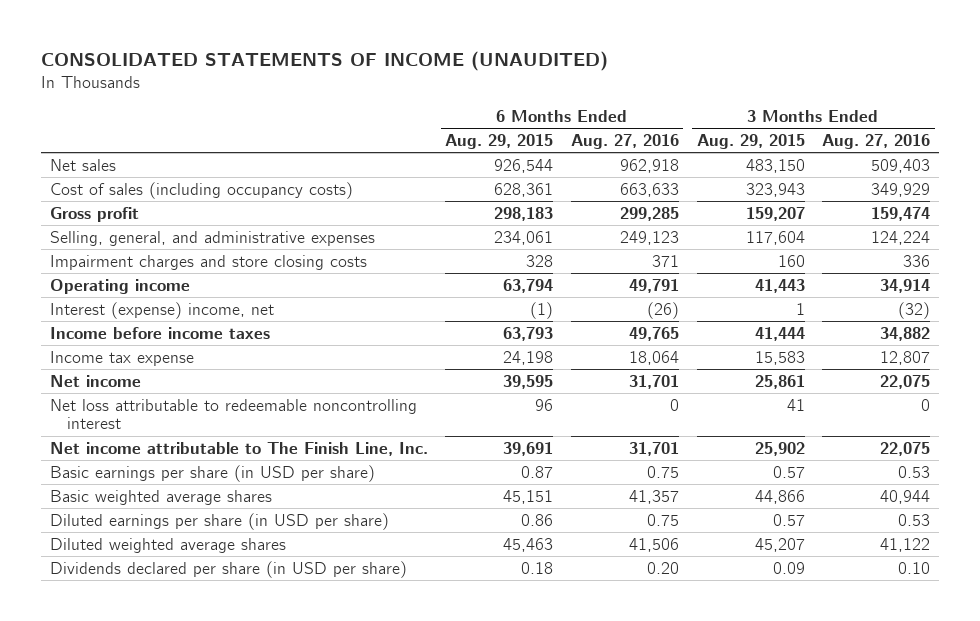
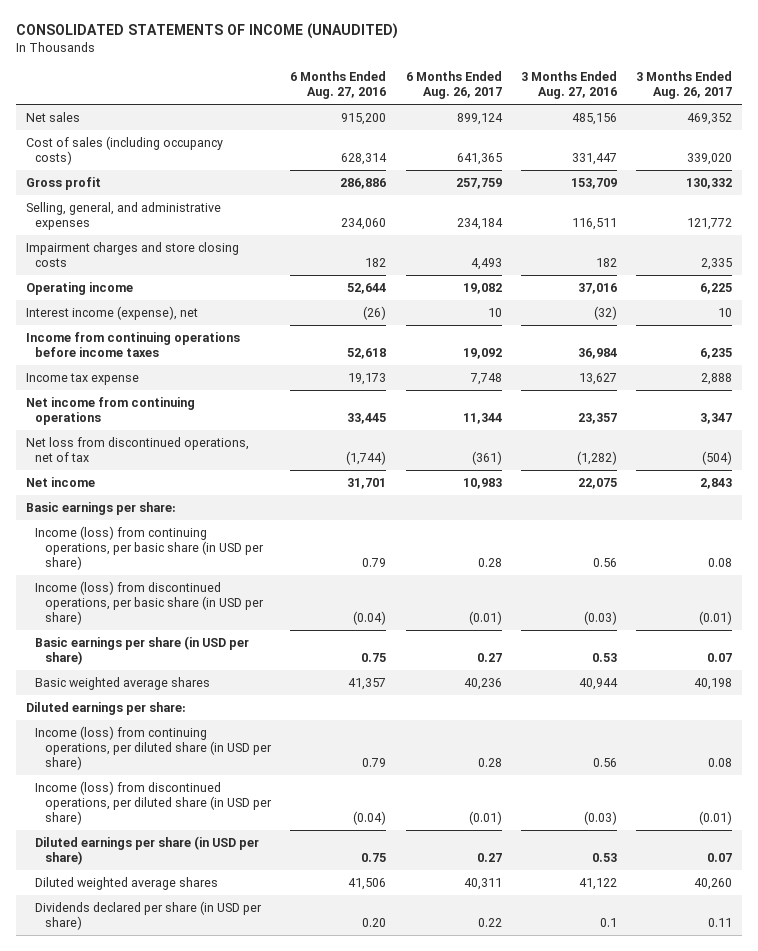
[445,133,554,149] Aug. 29, 2015 -> none
[696,133,805,149] Aug. 29, 2015 -> none
none -> [405,71,502,100] 6 Months Ended Aug. 26, 2017
none -> [636,71,733,100] 3 Months Ended Aug. 26, 2017
[619,158,679,173] 962,918 -> [341,112,387,125] 915,200
[871,158,931,173] 509,403 -> [572,112,618,125] 485,156
[619,182,679,197] 663,633 -> [341,152,388,165] 628,314
[871,182,931,197] 349,929 -> [572,152,618,165] 331,447
[619,206,679,221] 299,285 -> [340,177,387,189] 286,886
[871,206,931,221] 159,474 -> [571,177,618,189] 153,709
[619,230,679,245] 249,123 -> [341,217,387,230] 234,060
[871,230,931,245] 124,224 -> [572,217,618,230] 116,511
[651,254,679,267] 371 -> [365,257,387,267] 182
[903,254,931,267] 336 -> [596,257,618,267] 182
[628,278,679,293] 49,791 -> [347,282,387,294] 52,644
[880,278,931,293] 34,914 -> [578,282,618,294] 37,016
[49,301,274,319] Interest (expense) income, net -> [25,305,198,320] Interest income (expense), net
[49,326,270,339] Income before income taxes -> [25,331,240,357] Income from continuing operations before income taxes
[628,326,679,341] 49,765 -> [347,347,387,359] 52,618
[880,326,931,341] 34,882 -> [578,347,618,359] 36,984
[628,350,679,365] 18,064 -> [348,372,387,385] 19,173
[880,350,931,365] 12,807 -> [579,372,618,385] 13,627
none -> [25,396,195,425] Net income from continuing operations
none -> [25,436,249,462] Net loss from discontinued operations, net of tax
[49,398,417,430] Net loss attributable to redeemable noncontrolling interest -> none
[49,441,428,456] Net income attributable to The Finish Line, Inc. -> none
none -> [25,501,176,515] Basic earnings per share:
none -> [35,525,264,571] Income (loss) from continuing operations, per basic share (in USD per share)
none -> [35,580,264,626] Income (loss) from discontinued operations, per basic share (in USD per share)
none -> [25,701,186,715] Diluted earnings per share:
none -> [35,725,272,771] Income (loss) from continuing operations, per diluted share (in USD per share)
none -> [35,780,272,826] Income (loss) from discontinued operations, per diluted share (in USD per share)
[898,561,931,574] 0.10 -> [600,917,618,927] 0.1

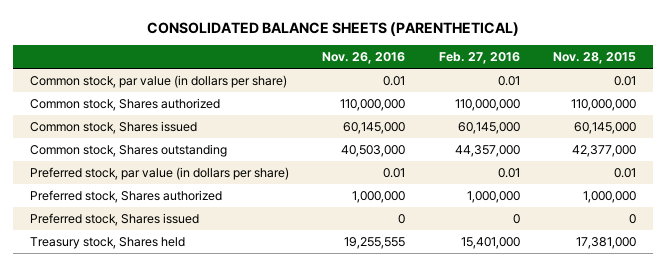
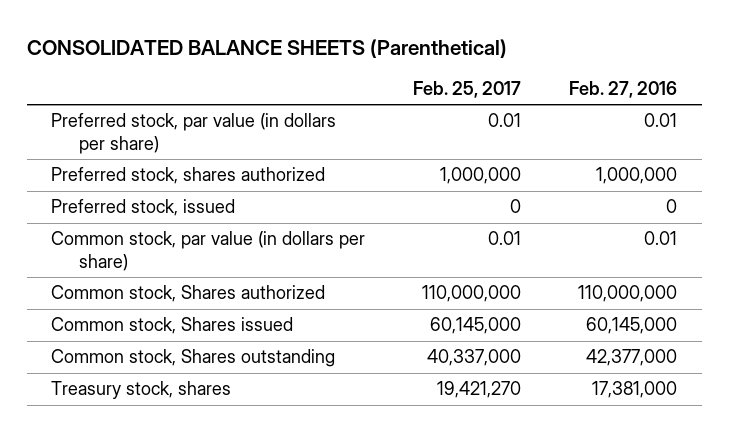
[146,21,519,36] CONSOLIDATED BALANCE SHEETS (PARENTHETICAL) -> [27,38,508,58] CONSOLIDATED BALANCE SHEETS (Parenthetical)
[322,51,406,64] Nov. 26, 2016 -> none
[552,51,636,64] Nov. 28, 2015 -> none
none -> [413,80,522,98] Feb. 25, 2017
[29,166,289,180] Preferred stock, par value (in dollars per share) -> [51,113,337,154] Preferred stock, par value (in dollars per share)
none -> [51,167,326,185] Preferred stock, shares authorized
none -> [51,199,236,217] Preferred stock, issued
[29,189,222,203] Preferred stock, Shares authorized -> none
[29,212,199,226] Preferred stock, Shares issued -> none
[454,144,520,157] 44,357,000 -> [586,349,678,367] 42,377,000
[29,236,185,249] Treasury stock, Shares held -> [51,381,232,400] Treasury stock, shares
[460,236,520,249] 15,401,000 -> [592,381,678,399] 17,381,000

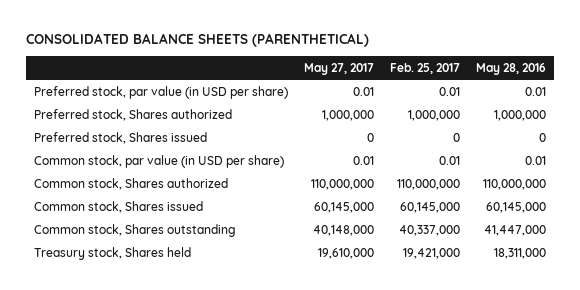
[27,38,508,58] CONSOLIDATED BALANCE SHEETS (Parenthetical) -> [26,33,370,48] CONSOLIDATED BALANCE SHEETS (PARENTHETICAL)
[569,80,678,98] Feb. 27, 2016 -> none
none -> [304,63,375,76] May 27, 2017
none -> [476,63,547,76] May 28, 2016
[51,113,337,154] Preferred stock, par value (in dollars per share) -> [34,85,289,99] Preferred stock, par value (in USD per share)
[51,167,326,185] Preferred stock, shares authorized -> [34,108,233,121] Preferred stock, Shares authorized
[51,199,236,217] Preferred stock, issued -> [34,131,208,144] Preferred stock, Shares issued
[51,231,366,271] Common stock, par value (in dollars per share) -> [34,154,285,168] Common stock, par value (in USD per share)
[51,381,232,400] Treasury stock, shares -> [34,246,192,260] Treasury stock, Shares held
[437,381,522,399] 19,421,270 -> [403,247,461,259] 19,421,000

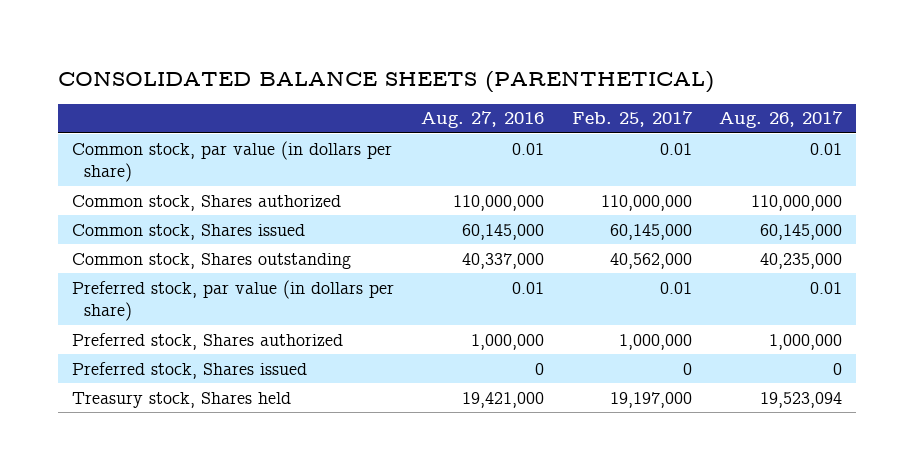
[304,63,375,76] May 27, 2017 -> none
[476,63,547,76] May 28, 2016 -> none
none -> [421,111,545,129] Aug. 27, 2016
none -> [719,111,844,129] Aug. 26, 2017
[34,85,289,99] Preferred stock, par value (in USD per share) -> none
[34,154,285,168] Common stock, par value (in USD per share) -> [71,140,392,183] Common stock, par value (in dollars per share)
[399,224,461,236] 40,337,000 -> [609,252,692,269] 40,562,000
none -> [71,279,394,322] Preferred stock, par value (in dollars per share)
[34,108,233,121] Preferred stock, Shares authorized -> [71,332,343,350] Preferred stock, Shares authorized
[34,131,208,144] Preferred stock, Shares issued -> [71,361,307,379] Preferred stock, Shares issued
[403,247,461,259] 19,421,000 -> [609,391,692,408] 19,197,000

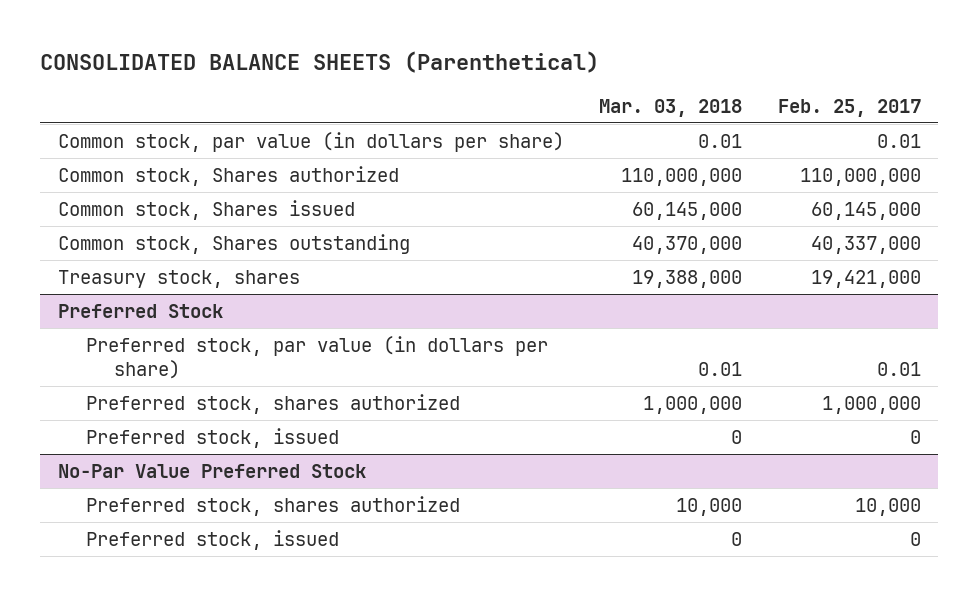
[57,70,714,93] CONSOLIDATED BALANCE SHEETS (PARENTHETICAL) -> [40,50,600,73] CONSOLIDATED BALANCE SHEETS (Parenthetical)
[421,111,545,129] Aug. 27, 2016 -> none
[719,111,844,129] Aug. 26, 2017 -> none
none -> [599,98,743,117] Mar. 03, 2018
[609,252,692,269] 40,562,000 -> [810,235,921,254] 40,337,000
none -> [57,269,300,288] Treasury stock, shares
none -> [57,303,223,318] Preferred Stock
[71,391,291,408] Treasury stock, Shares held -> none
[71,332,343,350] Preferred stock, Shares authorized -> [86,393,461,414] Preferred stock, shares authorized
[71,361,307,379] Preferred stock, Shares issued -> [86,427,340,448] Preferred stock, issued
none -> [57,463,366,478] No-Par Value Preferred Stock
none -> [86,495,461,516] Preferred stock, shares authorized
none -> [86,529,340,550] Preferred stock, issued

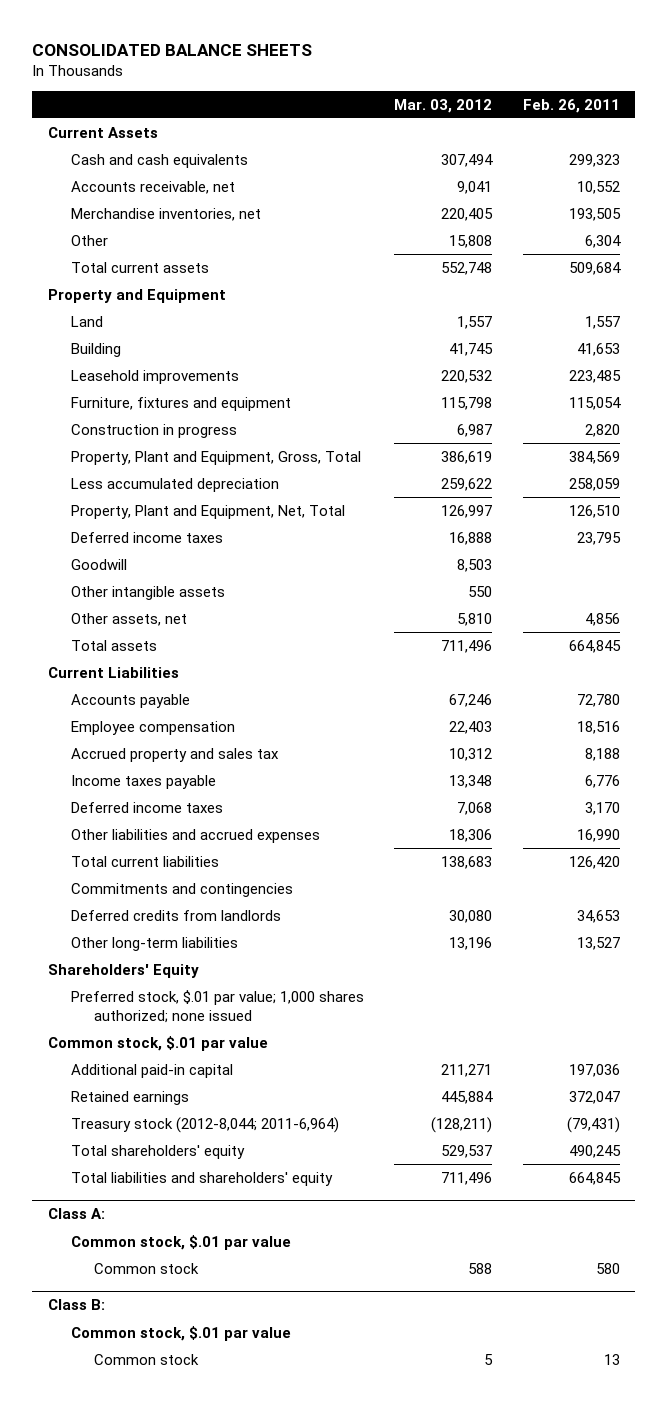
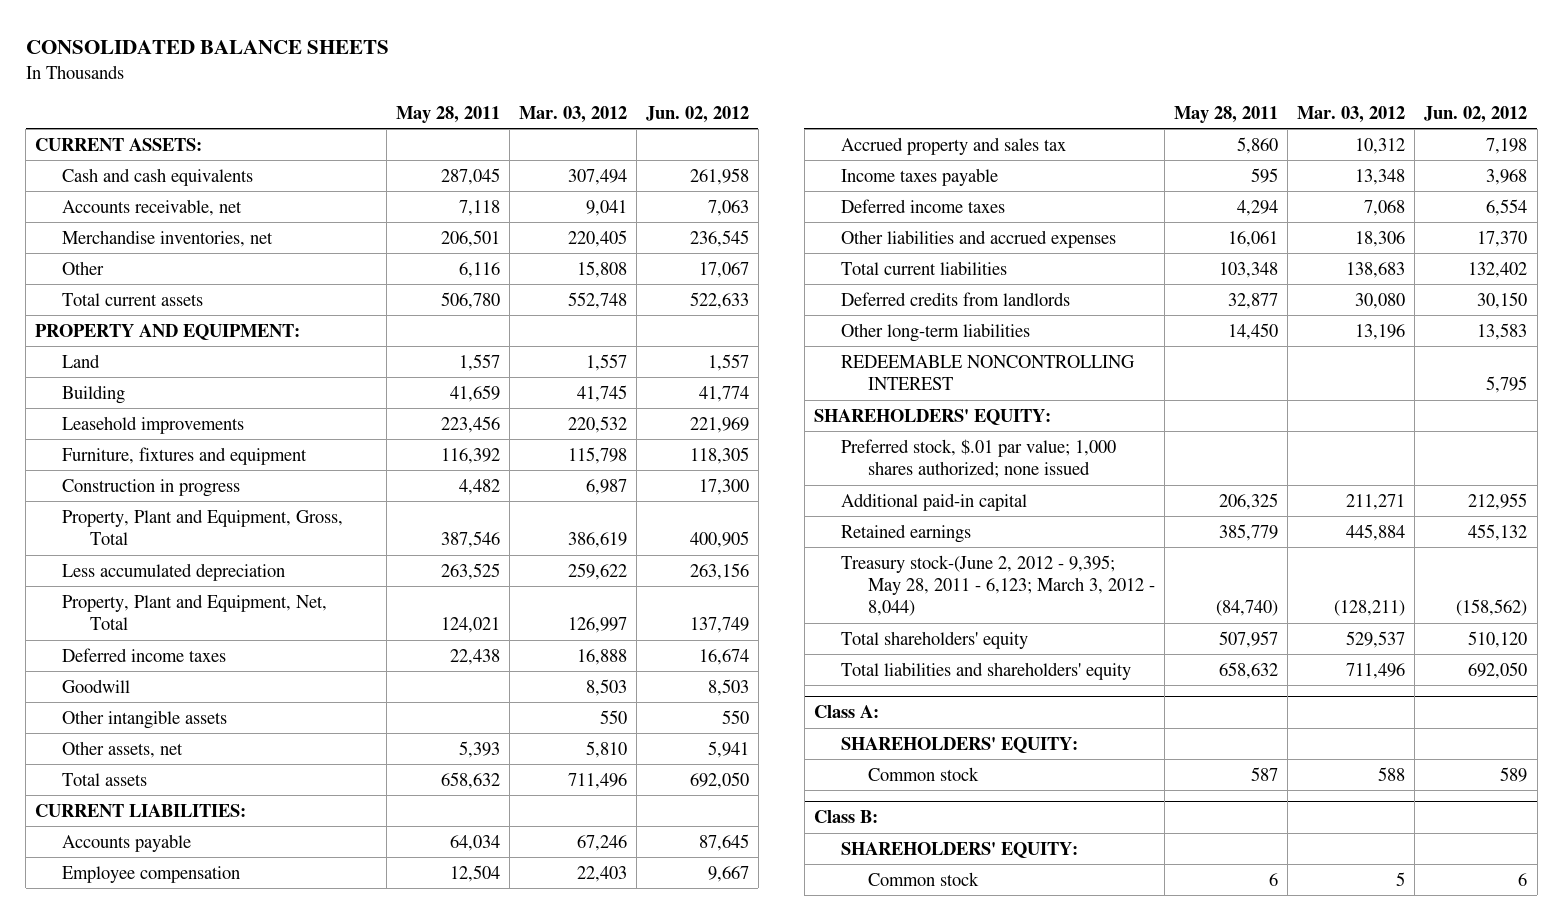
[523,98,621,113] Feb. 26, 2011 -> none
none -> [395,105,500,123] May 28, 2011
none -> [645,105,749,123] Jun. 02, 2012
[47,126,158,138] Current Assets -> [35,137,203,151] CURRENT ASSETS:
[47,288,226,303] Property and Equipment -> [35,323,301,340] PROPERTY AND EQUIPMENT:
[47,666,179,678] Current Liabilities -> [35,803,247,817] CURRENT LIABILITIES:
[70,882,293,897] Commitments and contingencies -> none
none -> [840,354,1135,391] REDEEMABLE NONCONTROLLING INTEREST
[47,963,199,978] Shareholders' Equity -> [813,408,1051,425] SHAREHOLDERS' EQUITY:
[47,1035,268,1051] Common stock, $.01 par value -> none
[70,1116,339,1133] Treasury stock (2012-8,044; 2011-6,964) -> [840,554,1156,617] Treasury stock-(June 2, 2012 - 9,395; May 28, 2011 - 6,123; March 3, 2012 - 8,044)
[70,1234,291,1250] Common stock, $.01 par value -> none
none -> [840,736,1078,753] SHAREHOLDERS' EQUITY:
[70,1325,291,1341] Common stock, $.01 par value -> none
none -> [840,841,1078,858] SHAREHOLDERS' EQUITY:

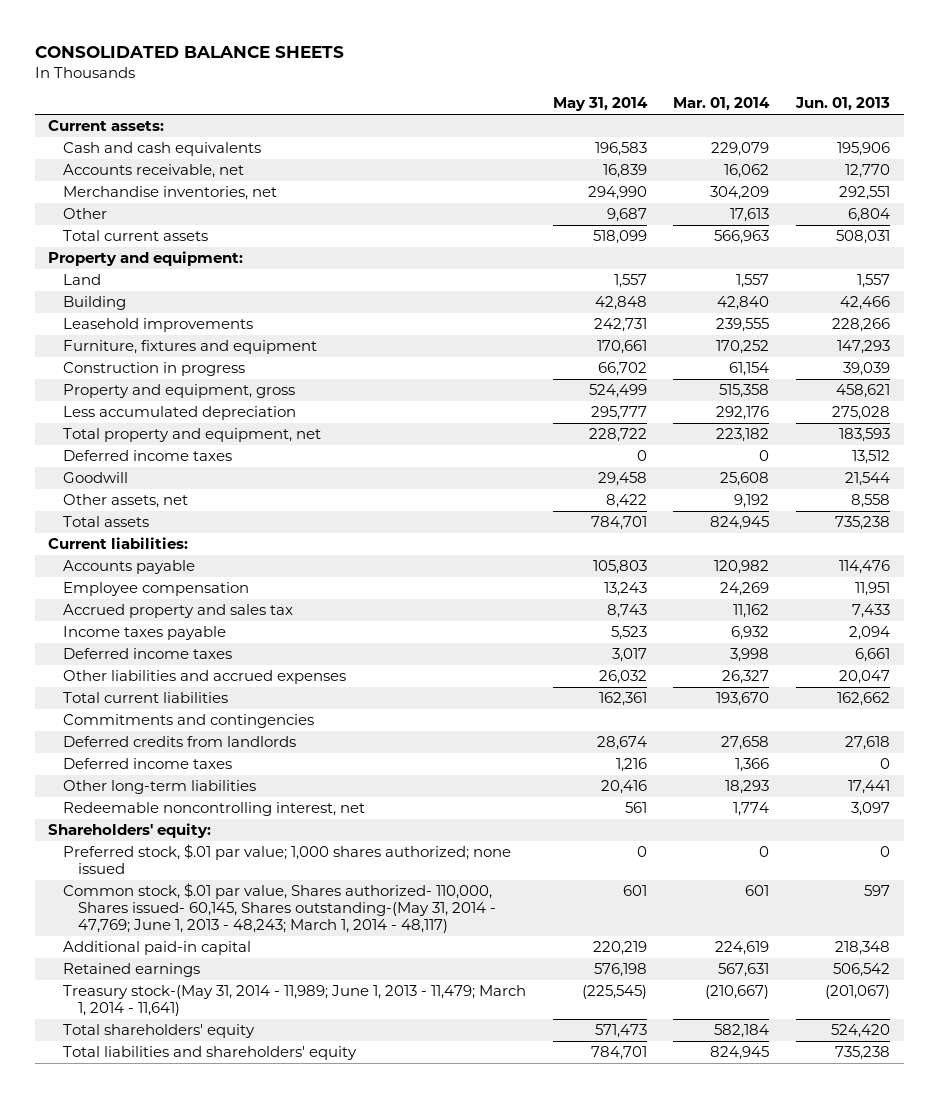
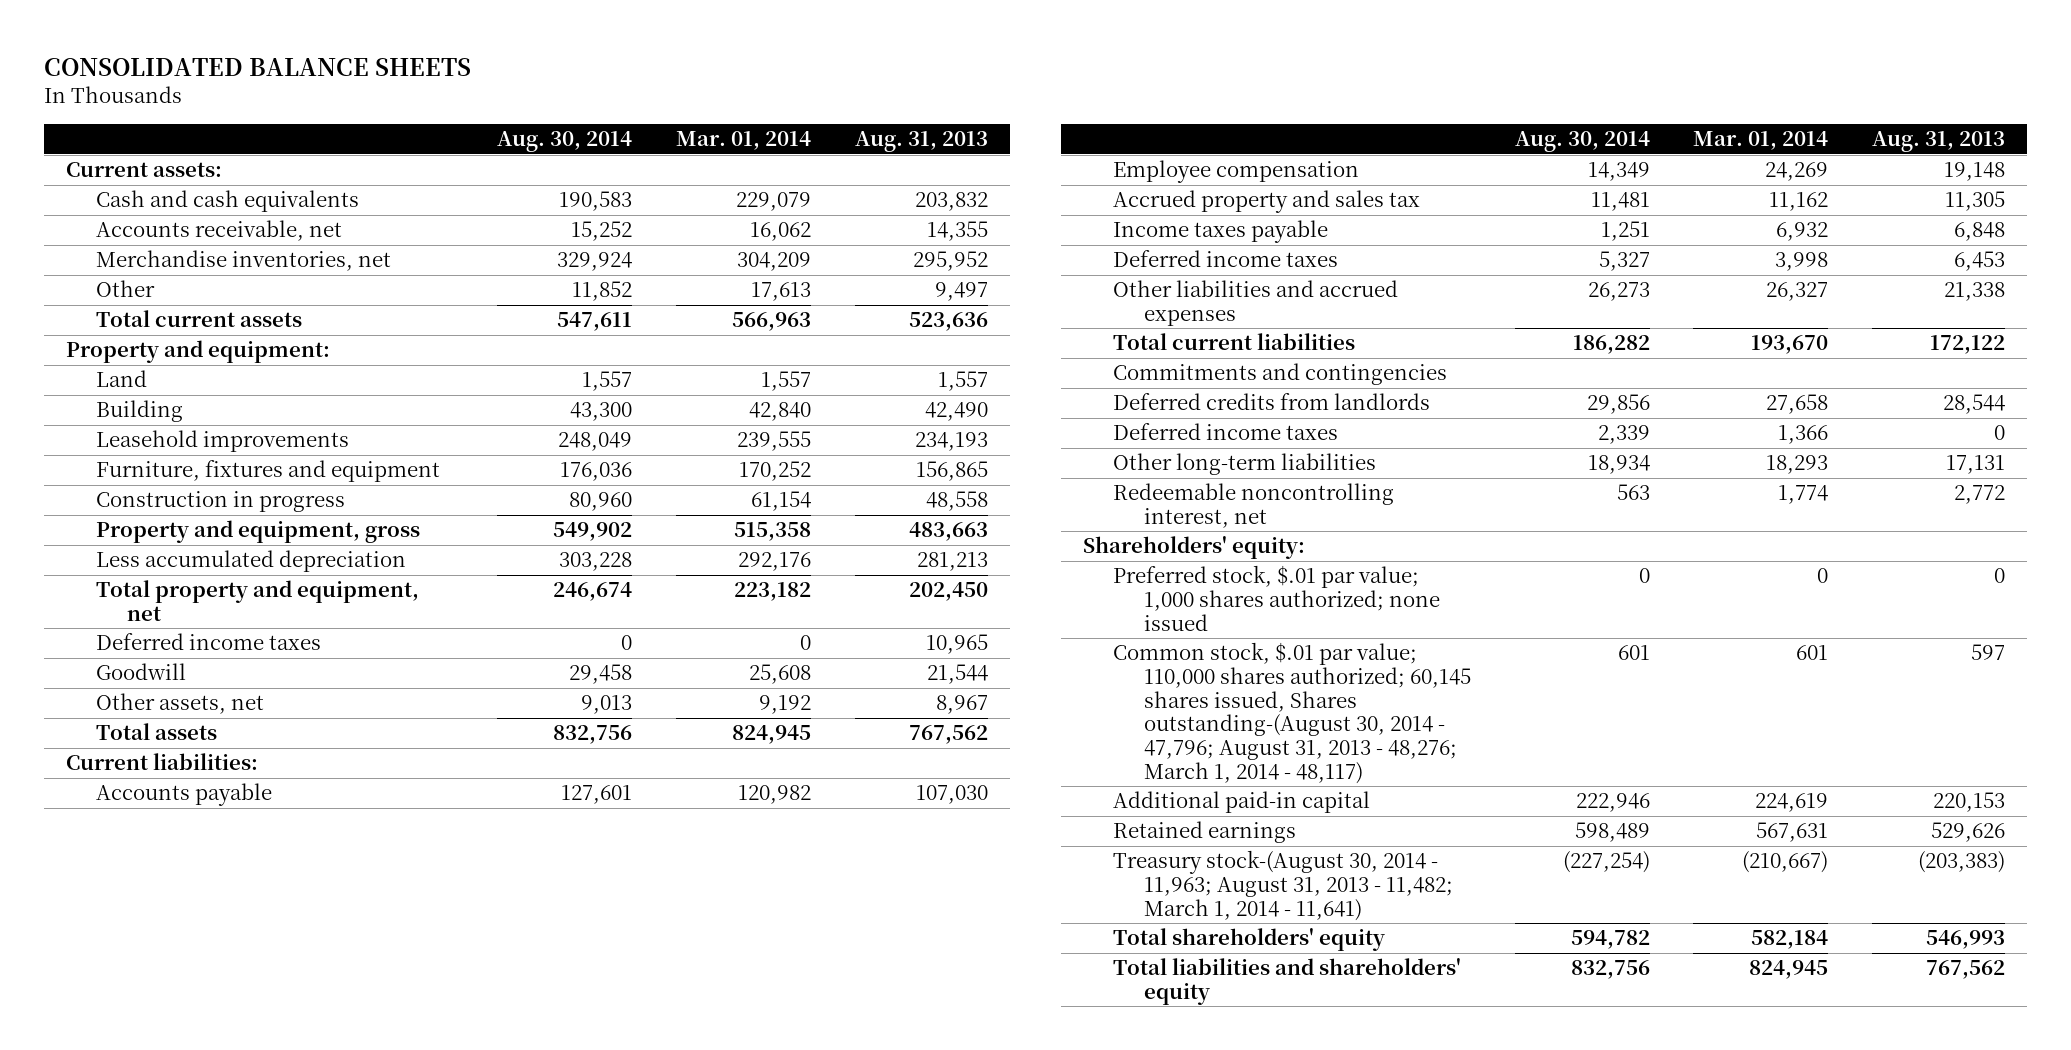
[552,97,648,112] May 31, 2014 -> none
[795,97,891,112] Jun. 01, 2013 -> none
none -> [497,131,633,153] Aug. 30, 2014
none -> [854,131,988,153] Aug. 31, 2013
[62,882,496,934] Common stock, $.01 par value, Shares authorized- 110,000, Shares issued- 60,145, Shares outstanding-(May 31, 2014 - 47,769; June 1, 2013 - 48,243; March 1, 2014 - 48,117) -> [1113,642,1471,784] Common stock, $.01 par value; 110,000 shares authorized; 60,145 shares issued, Shares outstanding-(August 30, 2014 - 47,796; August 31, 2013 - 48,276; March 1, 2014 - 48,117)
[62,984,526,1017] Treasury stock-(May 31, 2014 - 11,989; June 1, 2013 - 11,479; March 1, 2014 - 11,641) -> [1113,850,1453,921] Treasury stock-(August 30, 2014 - 11,963; August 31, 2013 - 11,482; March 1, 2014 - 11,641)

